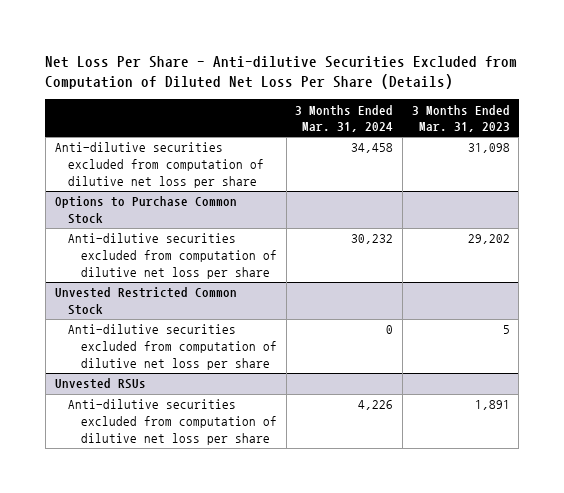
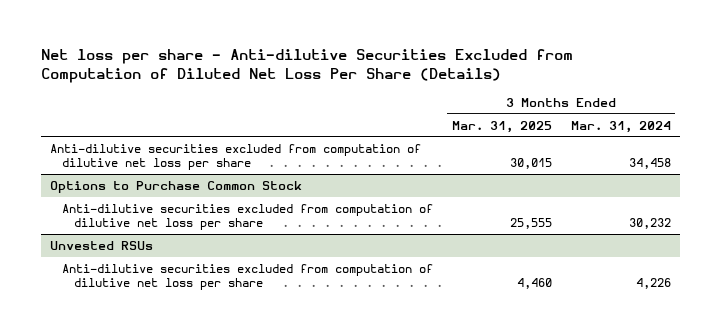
[45,55,518,90] Net Loss Per Share - Anti-dilutive Securities Excluded from Computation of Diluted Net Loss Per Share (Details) -> [41,48,574,83] Net loss per share - Anti-dilutive Securities Excluded from Computation of Diluted Net Loss Per Share (Details)
[411,104,510,133] 3 Months Ended Mar. 31, 2023 -> none
none -> [451,120,552,133] Mar. 31, 2025
[54,287,237,316] Unvested Restricted Common Stock -> none
[67,324,278,370] Anti-dilutive securities excluded from computation of dilutive net loss per share -> none

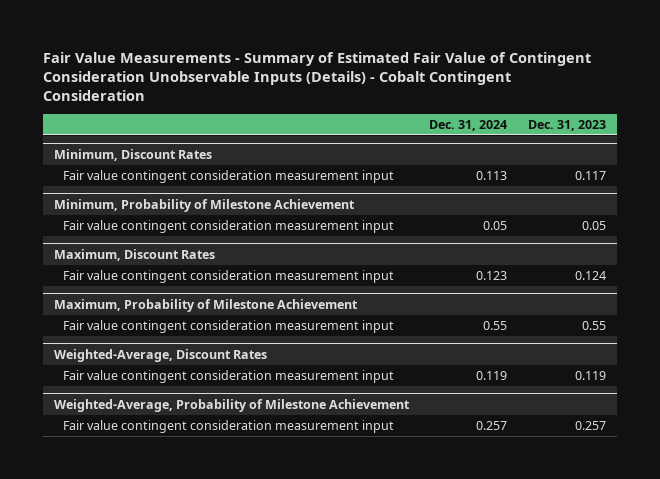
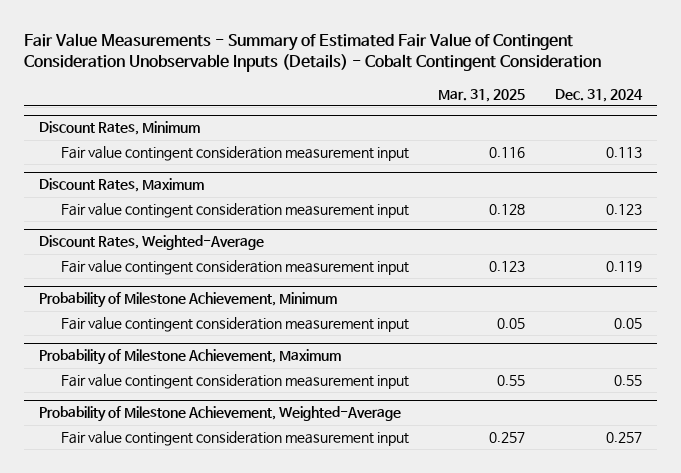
[528,119,607,131] Dec. 31, 2023 -> none
none -> [438,88,526,102] Mar. 31, 2025
[53,148,212,161] Minimum, Discount Rates -> [38,121,200,136] Discount Rates, Minimum
[53,198,355,212] Minimum, Probability of Milestone Achievement -> none
[63,220,395,234] Fair value contingent consideration measurement input -> none
[53,248,215,261] Maximum, Discount Rates -> [38,178,204,193] Discount Rates, Maximum
[53,298,358,312] Maximum, Probability of Milestone Achievement -> none
[63,320,395,334] Fair value contingent consideration measurement input -> none
[53,348,267,362] Weighted-Average, Discount Rates -> [38,235,264,251] Discount Rates, Weighted-Average
none -> [38,292,337,309] Probability of Milestone Achievement, Minimum
none -> [60,317,409,333] Fair value contingent consideration measurement input
none -> [38,349,341,366] Probability of Milestone Achievement, Maximum
none -> [60,374,409,390] Fair value contingent consideration measurement input
[53,398,410,412] Weighted-Average, Probability of Milestone Achievement -> [38,406,401,423] Probability of Milestone Achievement, Weighted-Average

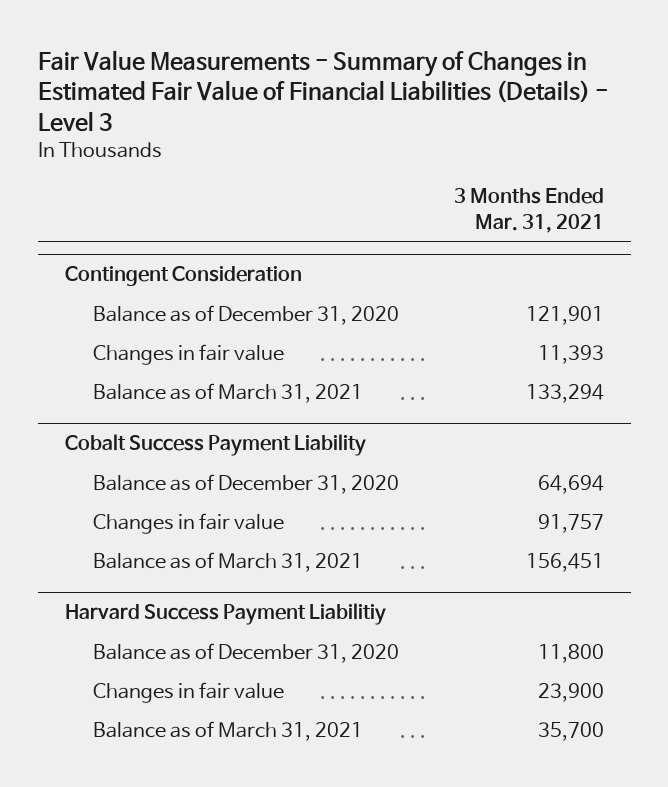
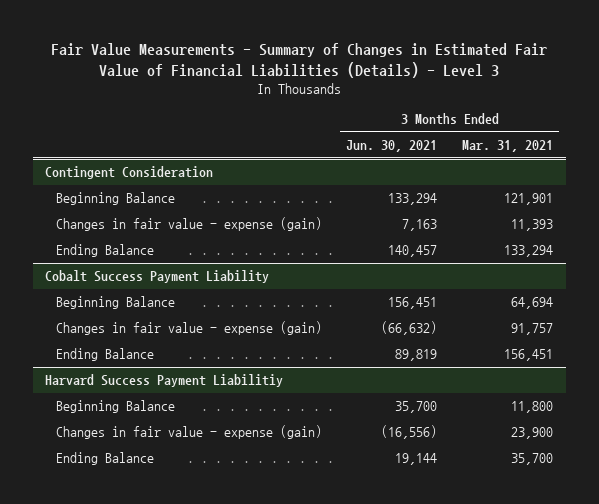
none -> [346,140,438,153] Jun. 30, 2021
[93,304,400,325] Balance as of December 31, 2020 -> [55,192,175,206] Beginning Balance
[93,343,285,365] Changes in fair value -> [55,217,322,232] Changes in fair value - expense (gain)
[93,382,364,403] Balance as of March 31, 2021 -> [55,244,154,258] Ending Balance
[93,473,400,494] Balance as of December 31, 2020 -> [55,296,175,310] Beginning Balance
[93,512,285,534] Changes in fair value -> [55,321,322,336] Changes in fair value - expense (gain)
[93,551,364,572] Balance as of March 31, 2021 -> [55,348,154,362] Ending Balance
[93,642,400,663] Balance as of December 31, 2020 -> [55,400,175,414] Beginning Balance
[93,681,285,703] Changes in fair value -> [55,425,322,440] Changes in fair value - expense (gain)
[93,720,364,741] Balance as of March 31, 2021 -> [55,452,154,466] Ending Balance

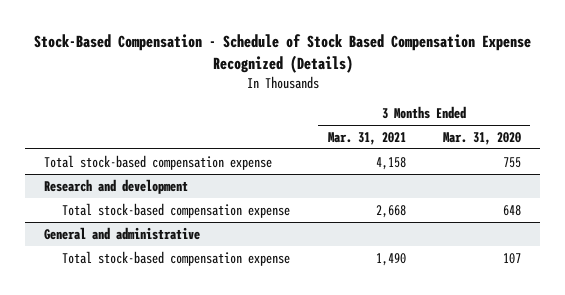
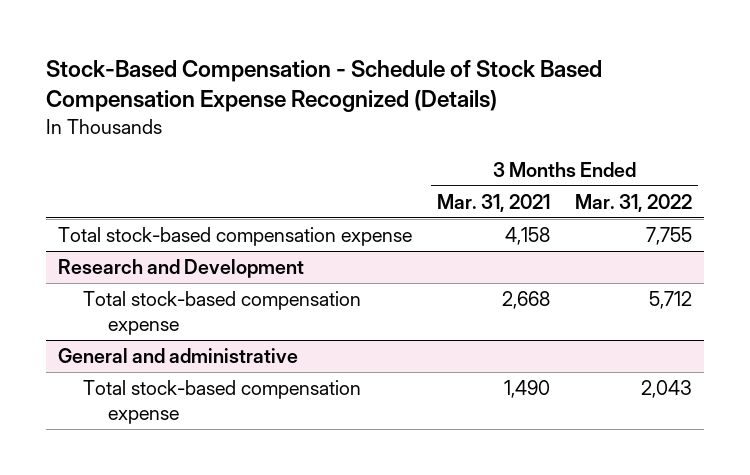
[443,132,522,146] Mar. 31, 2020 -> none
none -> [574,193,692,212] Mar. 31, 2022
[44,178,189,194] Research and development -> [58,259,305,279] Research and Development

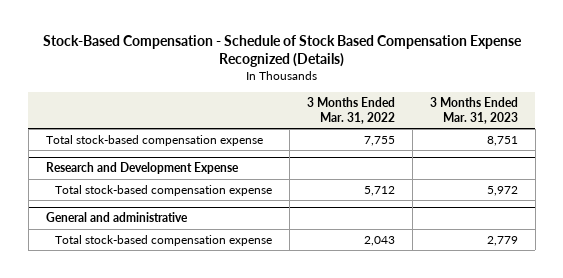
[437,193,551,212] Mar. 31, 2021 -> none
none -> [429,96,518,124] 3 Months Ended Mar. 31, 2023
[58,259,305,279] Research and Development -> [45,162,239,175] Research and Development Expense

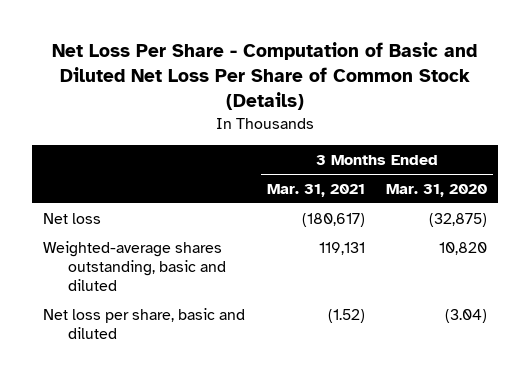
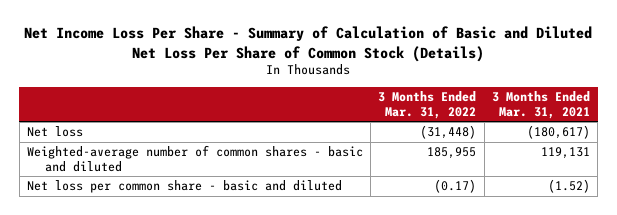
[52,42,478,111] Net Loss Per Share - Computation of Basic and Diluted Net Loss Per Share of Common Stock (Details) -> [24,26,593,62] Net Income Loss Per Share - Summary of Calculation of Basic and Diluted Net Loss Per Share of Common Stock (Details)
[386,183,488,197] Mar. 31, 2020 -> none
none -> [378,91,477,119] 3 Months Ended Mar. 31, 2022
[43,240,227,291] Weighted-average shares outstanding, basic and diluted -> [26,145,363,172] Weighted-average number of common shares - basic and diluted
[43,307,246,339] Net loss per share, basic and diluted -> [26,180,342,194] Net loss per common share - basic and diluted

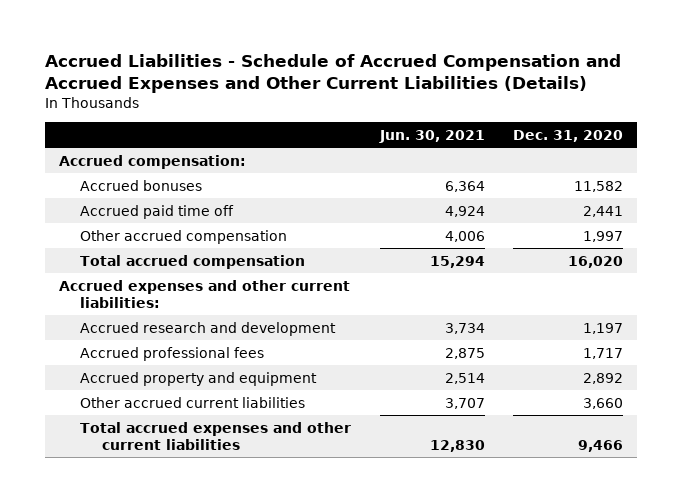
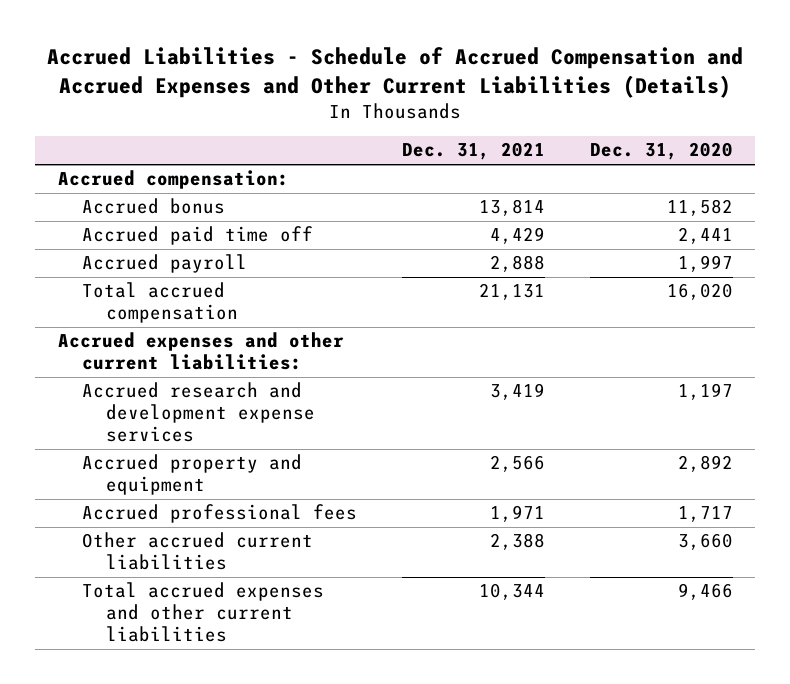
[378,130,485,144] Jun. 30, 2021 -> none
none -> [401,142,545,161] Dec. 31, 2021
[80,179,203,191] Accrued bonuses -> [81,198,225,215] Accrued bonus
[80,229,288,244] Other accrued compensation -> [81,254,247,274] Accrued payroll
[80,321,337,336] Accrued research and development -> [81,382,315,443] Accrued research and development expense services
[80,346,265,361] Accrued professional fees -> [81,504,357,524] Accrued professional fees

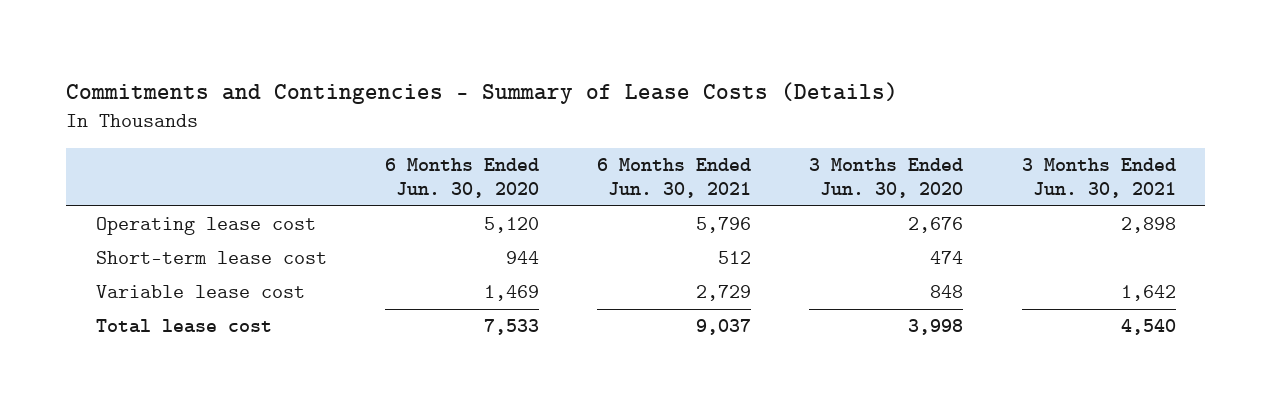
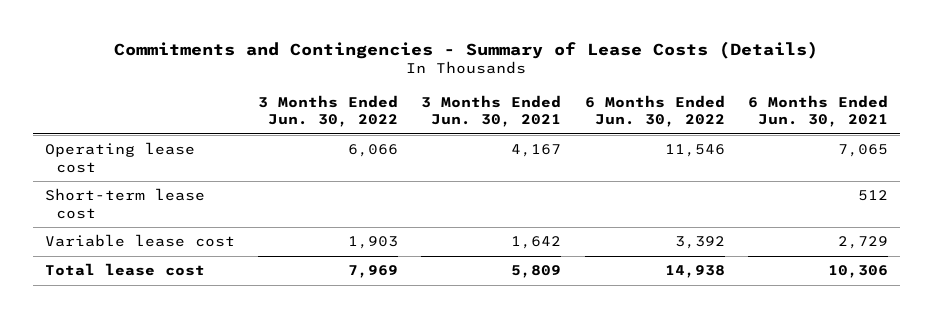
[384,157,539,199] 6 Months Ended Jun. 30, 2020 -> none
[809,157,964,199] 3 Months Ended Jun. 30, 2020 -> none
none -> [258,94,399,128] 3 Months Ended Jun. 30, 2022
none -> [584,94,725,128] 6 Months Ended Jun. 30, 2022
[696,217,752,234] 5,796 -> [837,144,888,158] 7,065
[1120,217,1176,234] 2,898 -> [511,144,562,158] 4,167
[696,319,752,336] 9,037 -> [827,265,888,279] 10,306
[1120,319,1176,336] 4,540 -> [511,265,562,279] 5,809

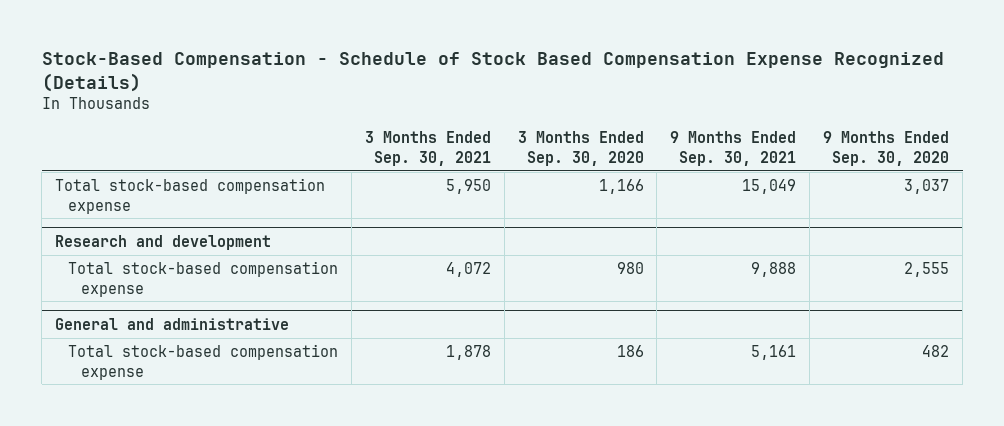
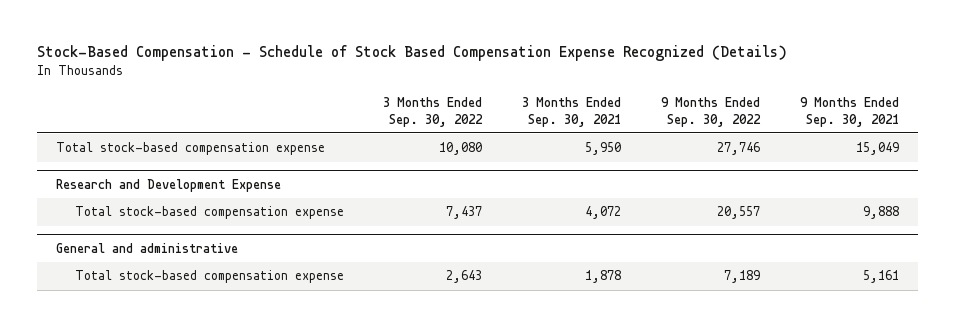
[517,131,644,167] 3 Months Ended Sep. 30, 2020 -> none
[823,131,950,167] 9 Months Ended Sep. 30, 2020 -> none
none -> [383,96,484,127] 3 Months Ended Sep. 30, 2022
none -> [660,96,761,127] 9 Months Ended Sep. 30, 2022
[55,234,272,250] Research and development -> [56,178,282,192] Research and Development Expense

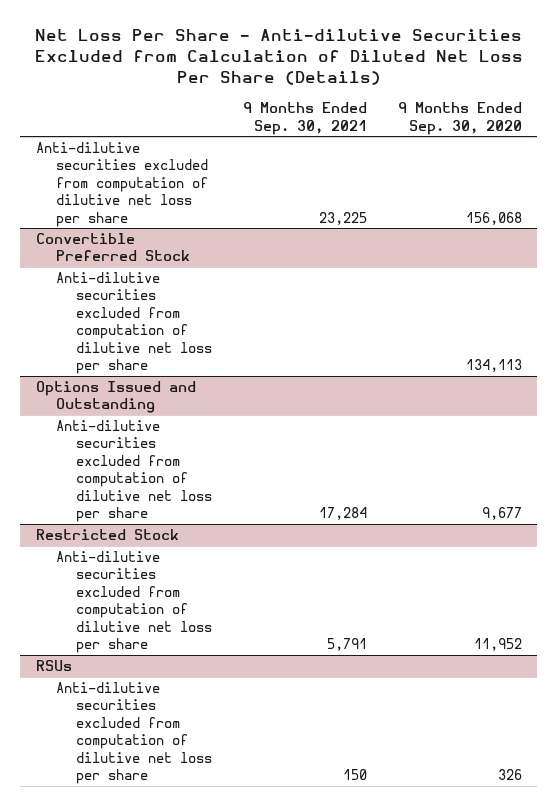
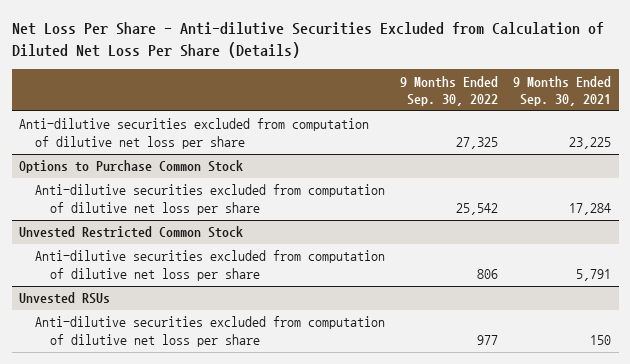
[397,102,522,135] 9 Months Ended Sep. 30, 2020 -> none
none -> [400,75,499,107] 9 Months Ended Sep. 30, 2022
[35,233,190,262] Convertible Preferred Stock -> none
[55,272,212,375] Anti-dilutive securities excluded from computation of dilutive net loss per share -> none
[35,381,196,414] Options Issued and Outstanding -> [19,160,244,174] Options to Purchase Common Stock
[35,529,179,541] Restricted Stock -> [19,226,244,239] Unvested Restricted Common Stock
[35,660,72,672] RSUs -> [19,292,111,305] Unvested RSUs

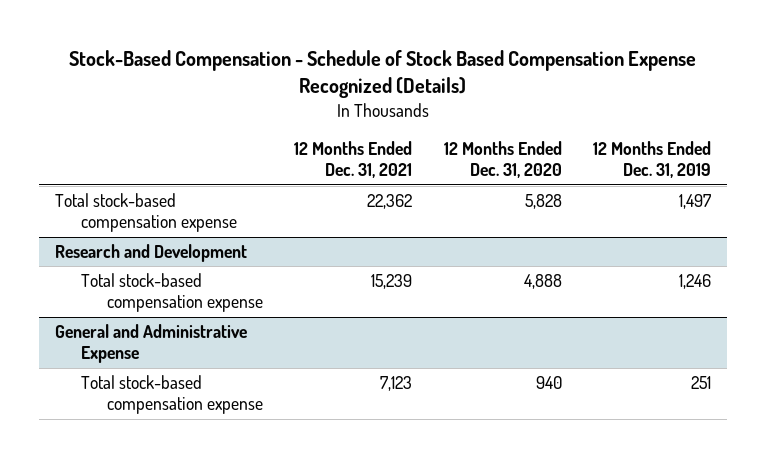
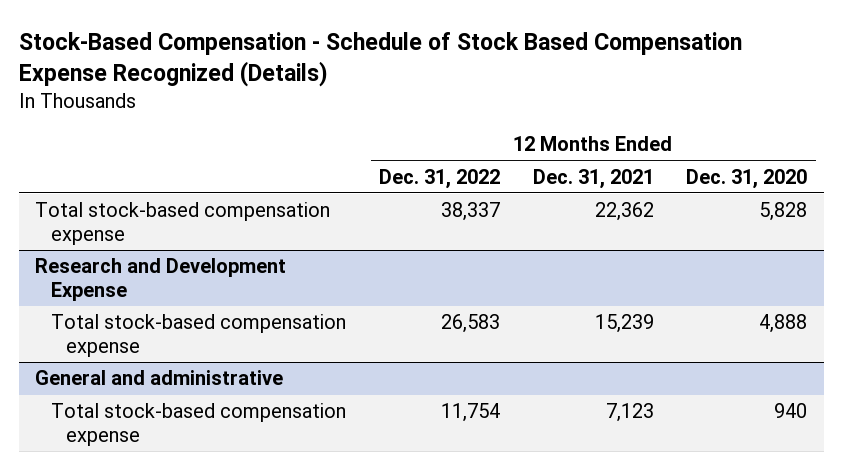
[593,141,712,179] 12 Months Ended Dec. 31, 2019 -> none
none -> [378,168,500,189] Dec. 31, 2022
[55,243,248,262] Research and Development -> [35,258,287,302] Research and Development Expense
[55,323,248,364] General and Administrative Expense -> [35,370,284,386] General and administrative

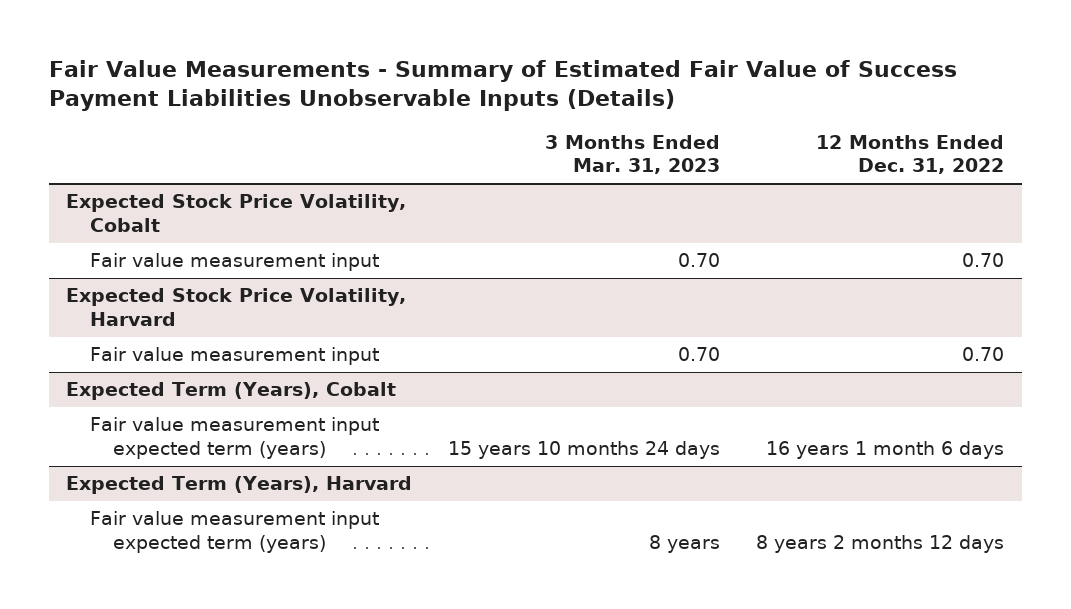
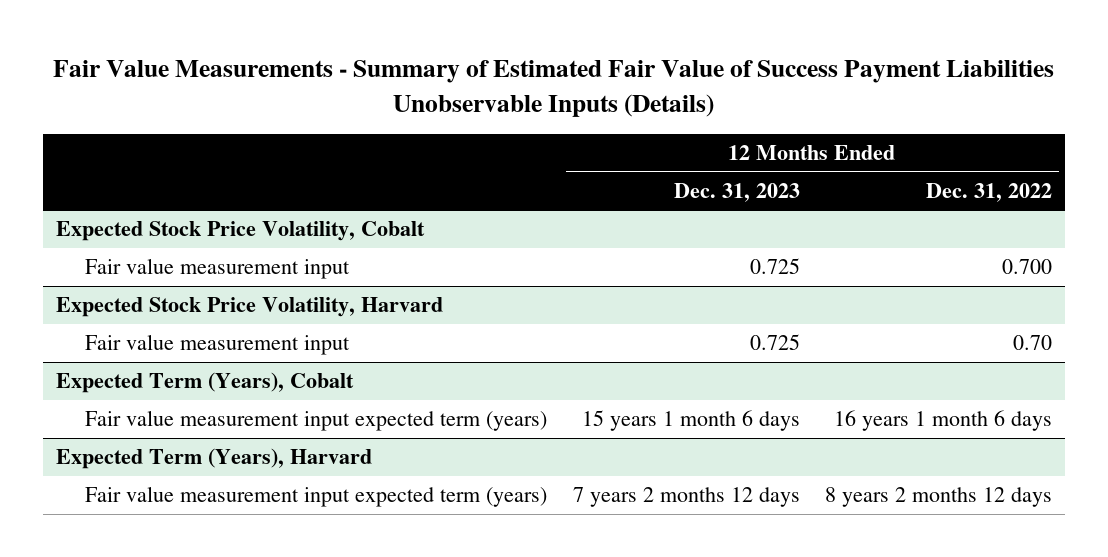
[545,134,721,175] 3 Months Ended Mar. 31, 2023 -> none
none -> [673,182,800,202] Dec. 31, 2023
[962,253,1005,268] 0.70 -> [1002,259,1053,275] 0.700

